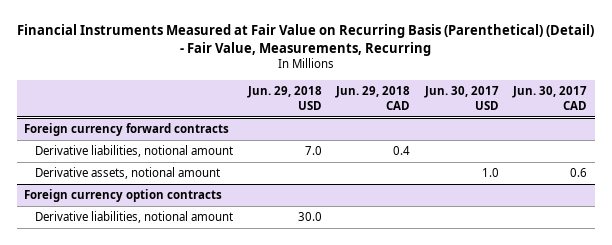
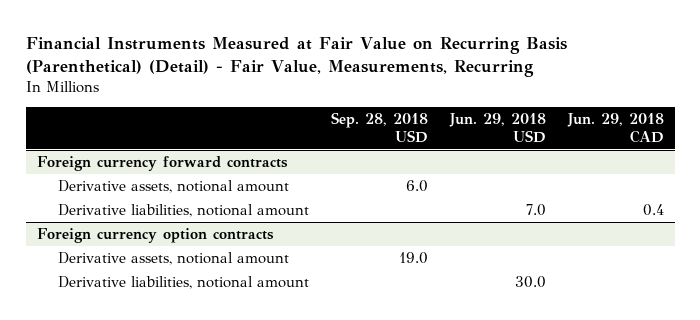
[423,86,499,110] Jun. 30, 2017 USD -> none
[512,86,588,110] Jun. 30, 2017 CAD -> none
none -> [331,111,429,143] Sep. 28, 2018 USD
[35,145,234,158] Derivative liabilities, notional amount -> [58,204,310,218] Derivative liabilities, notional amount
none -> [58,252,290,266] Derivative assets, notional amount

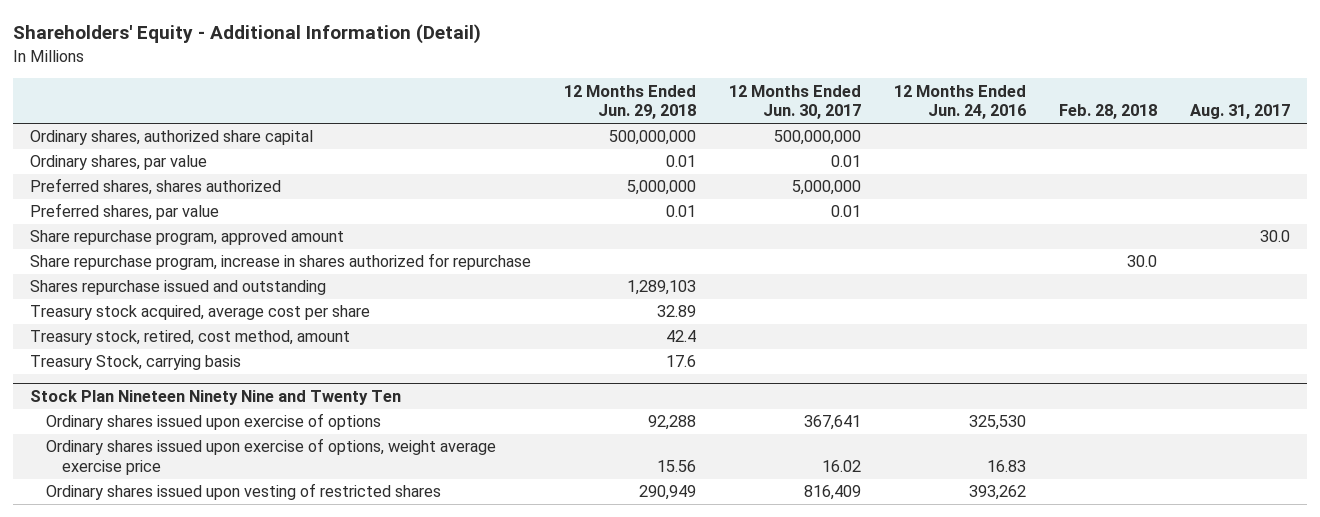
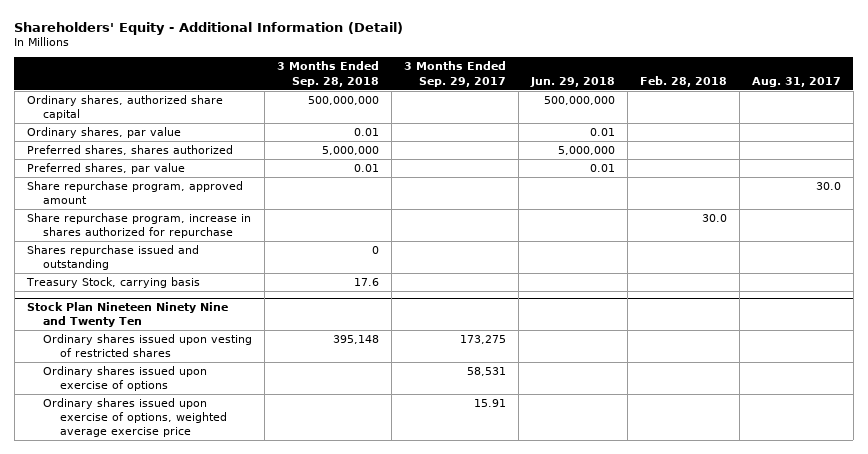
[564,84,697,120] 12 Months Ended Jun. 29, 2018 -> none
[729,84,862,120] 12 Months Ended Jun. 30, 2017 -> none
[894,84,1027,120] 12 Months Ended Jun. 24, 2016 -> none
none -> [277,61,380,87] 3 Months Ended Sep. 28, 2018
none -> [404,61,507,87] 3 Months Ended Sep. 29, 2017
none -> [529,76,615,87] Jun. 29, 2018
[29,305,370,321] Treasury stock acquired, average cost per share -> none
[29,330,350,346] Treasury stock, retired, cost method, amount -> none
[45,438,496,476] Ordinary shares issued upon exercise of options, weight average exercise price -> none
[45,413,381,431] Ordinary shares issued upon exercise of options -> [43,366,208,392] Ordinary shares issued upon exercise of options
none -> [43,398,227,438] Ordinary shares issued upon exercise of options, weighted average exercise price

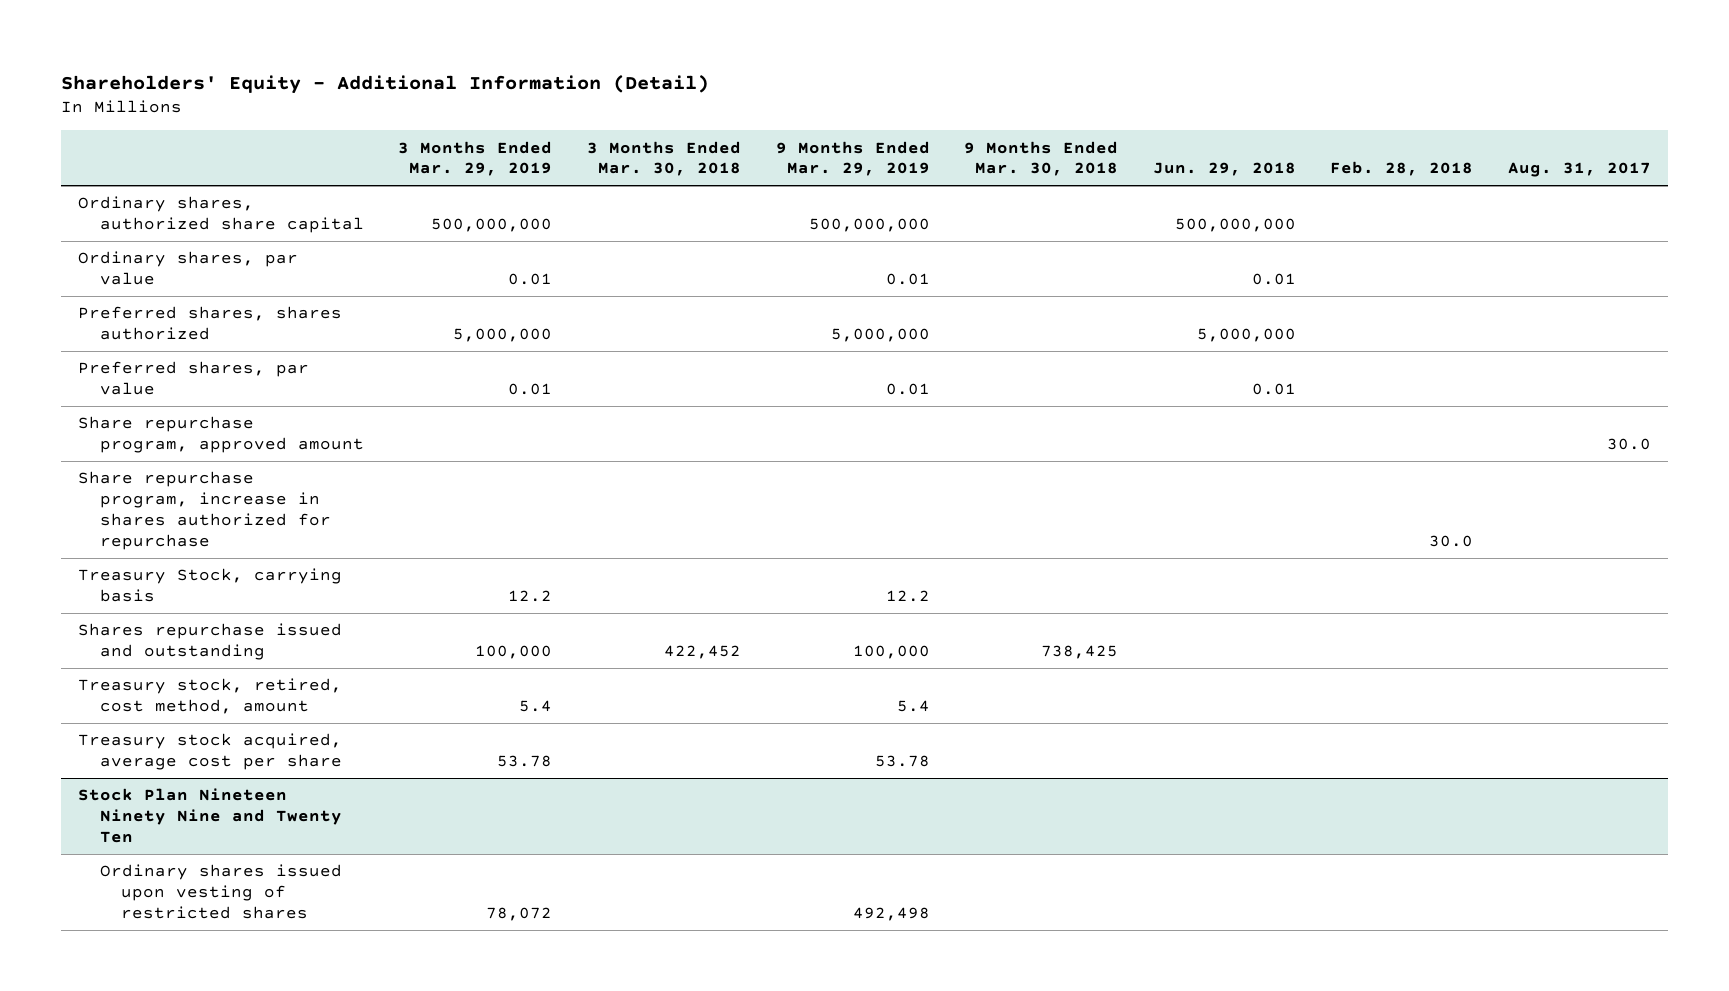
[277,61,380,87] 3 Months Ended Sep. 28, 2018 -> none
[404,61,507,87] 3 Months Ended Sep. 29, 2017 -> none
none -> [398,140,553,177] 3 Months Ended Mar. 29, 2019
none -> [586,140,741,177] 3 Months Ended Mar. 30, 2018
none -> [775,140,930,177] 9 Months Ended Mar. 29, 2019
none -> [964,140,1119,177] 9 Months Ended Mar. 30, 2018
[26,245,199,271] Shares repurchase issued and outstanding -> [78,623,343,661] Shares repurchase issued and outstanding
none -> [78,678,343,715] Treasury stock, retired, cost method, amount
none -> [78,733,343,771] Treasury stock acquired, average cost per share
[43,366,208,392] Ordinary shares issued upon exercise of options -> none
[43,398,227,438] Ordinary shares issued upon exercise of options, weighted average exercise price -> none

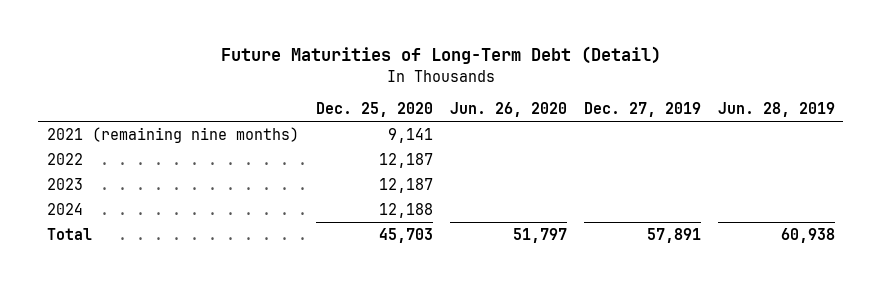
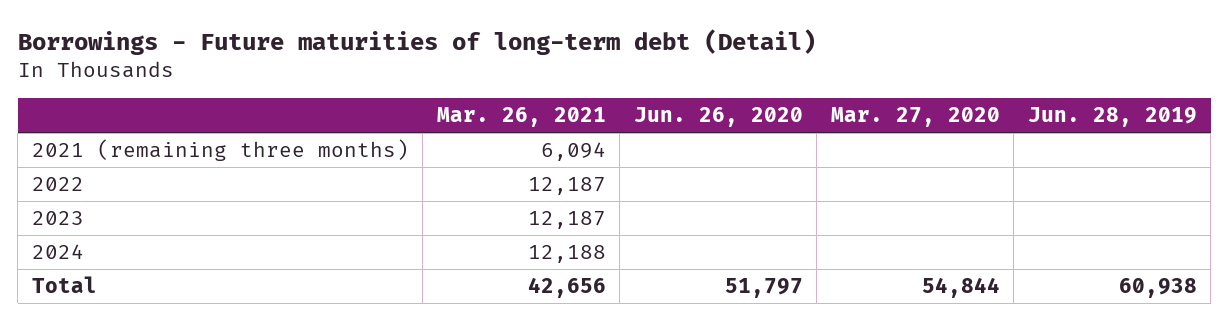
[220,46,661,65] Future Maturities of Long-Term Debt (Detail) -> [17,28,816,55] Borrowings - Future maturities of long-term debt (Detail)
[315,102,433,118] Dec. 25, 2020 -> none
[583,102,701,118] Dec. 27, 2019 -> none
none -> [436,107,606,128] Mar. 26, 2021
none -> [830,107,1000,128] Mar. 27, 2020
[46,126,299,143] 2021 (remaining nine months) -> [31,139,409,162] 2021 (remaining three months)

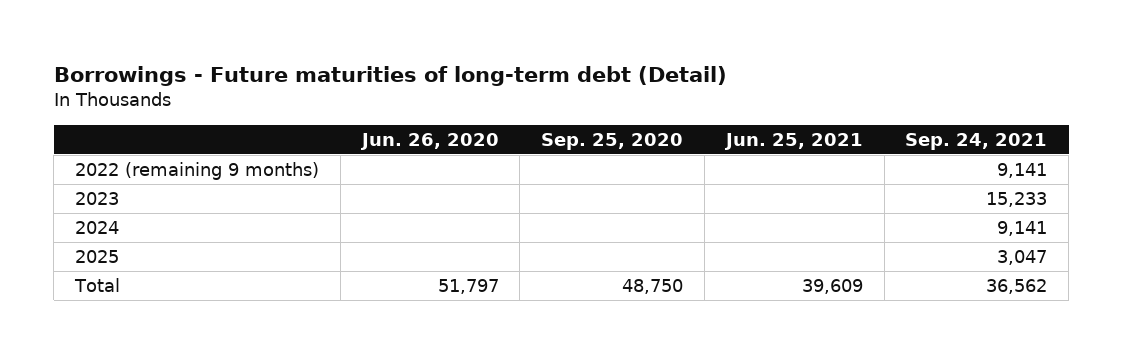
[436,107,606,128] Mar. 26, 2021 -> none
[830,107,1000,128] Mar. 27, 2020 -> none
[1027,107,1197,128] Jun. 28, 2019 -> none
none -> [541,132,684,150] Sep. 25, 2020
none -> [723,132,863,150] Jun. 25, 2021
none -> [905,132,1048,150] Sep. 24, 2021
[31,177,84,192] 2022 -> none
[31,139,409,162] 2021 (remaining three months) -> [75,162,320,181] 2022 (remaining 9 months)
none -> [75,250,120,264] 2025

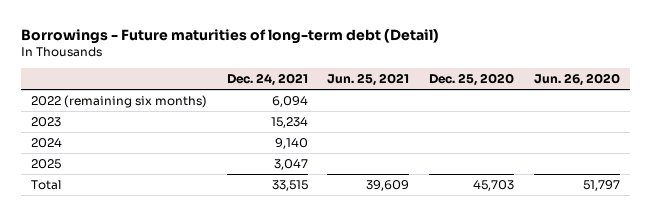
[541,132,684,150] Sep. 25, 2020 -> none
[905,132,1048,150] Sep. 24, 2021 -> none
none -> [226,73,308,87] Dec. 24, 2021
none -> [429,73,515,87] Dec. 25, 2020
[75,162,320,181] 2022 (remaining 9 months) -> [30,94,207,108] 2022 (remaining six months)

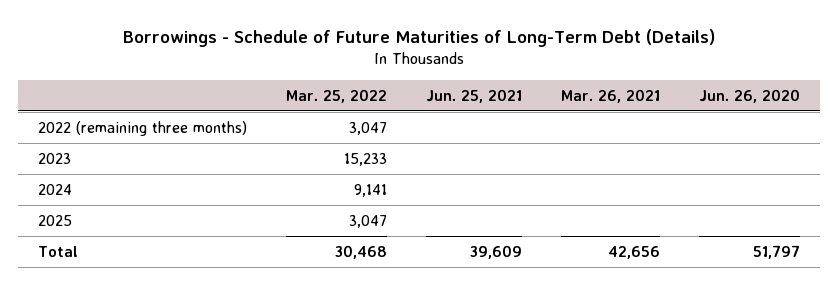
[20,28,439,44] Borrowings - Future maturities of long-term debt (Detail) -> [122,28,715,47] Borrowings - Schedule of Future Maturities of Long-Term Debt (Details)
[226,73,308,87] Dec. 24, 2021 -> none
[429,73,515,87] Dec. 25, 2020 -> none
none -> [285,88,387,103] Mar. 25, 2022
none -> [560,88,660,103] Mar. 26, 2021
[30,94,207,108] 2022 (remaining six months) -> [37,120,247,136] 2022 (remaining three months)

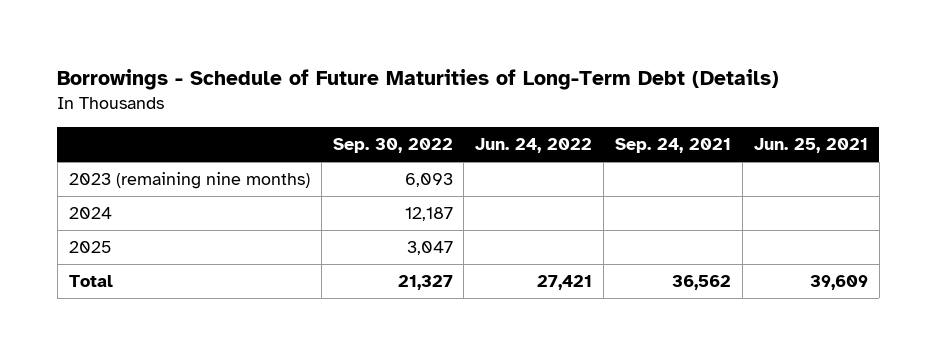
[285,88,387,103] Mar. 25, 2022 -> none
[560,88,660,103] Mar. 26, 2021 -> none
[699,88,801,103] Jun. 26, 2020 -> none
none -> [332,138,453,154] Sep. 30, 2022
none -> [475,138,593,154] Jun. 24, 2022
none -> [615,138,732,154] Sep. 24, 2021
[37,152,71,164] 2023 -> none
[37,120,247,136] 2022 (remaining three months) -> [68,172,310,190] 2023 (remaining nine months)

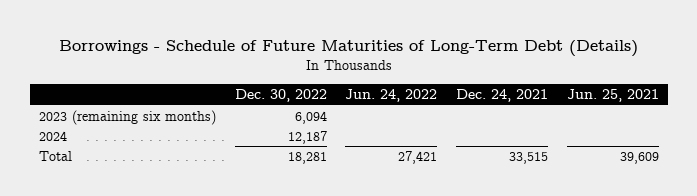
[332,138,453,154] Sep. 30, 2022 -> none
[615,138,732,154] Sep. 24, 2021 -> none
none -> [234,89,327,103] Dec. 30, 2022
none -> [455,89,548,103] Dec. 24, 2021
[68,172,310,190] 2023 (remaining nine months) -> [38,110,216,126] 2023 (remaining six months)
[68,241,112,254] 2025 -> none

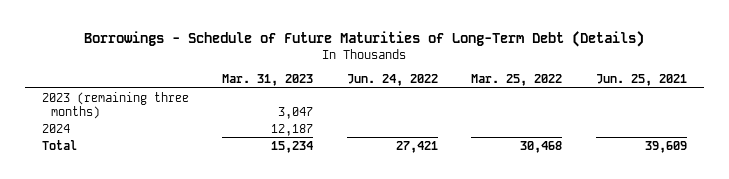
[234,89,327,103] Dec. 30, 2022 -> none
[455,89,548,103] Dec. 24, 2021 -> none
none -> [222,74,314,87] Mar. 31, 2023
none -> [471,74,563,87] Mar. 25, 2022
[38,110,216,126] 2023 (remaining six months) -> [41,91,189,119] 2023 (remaining three months)

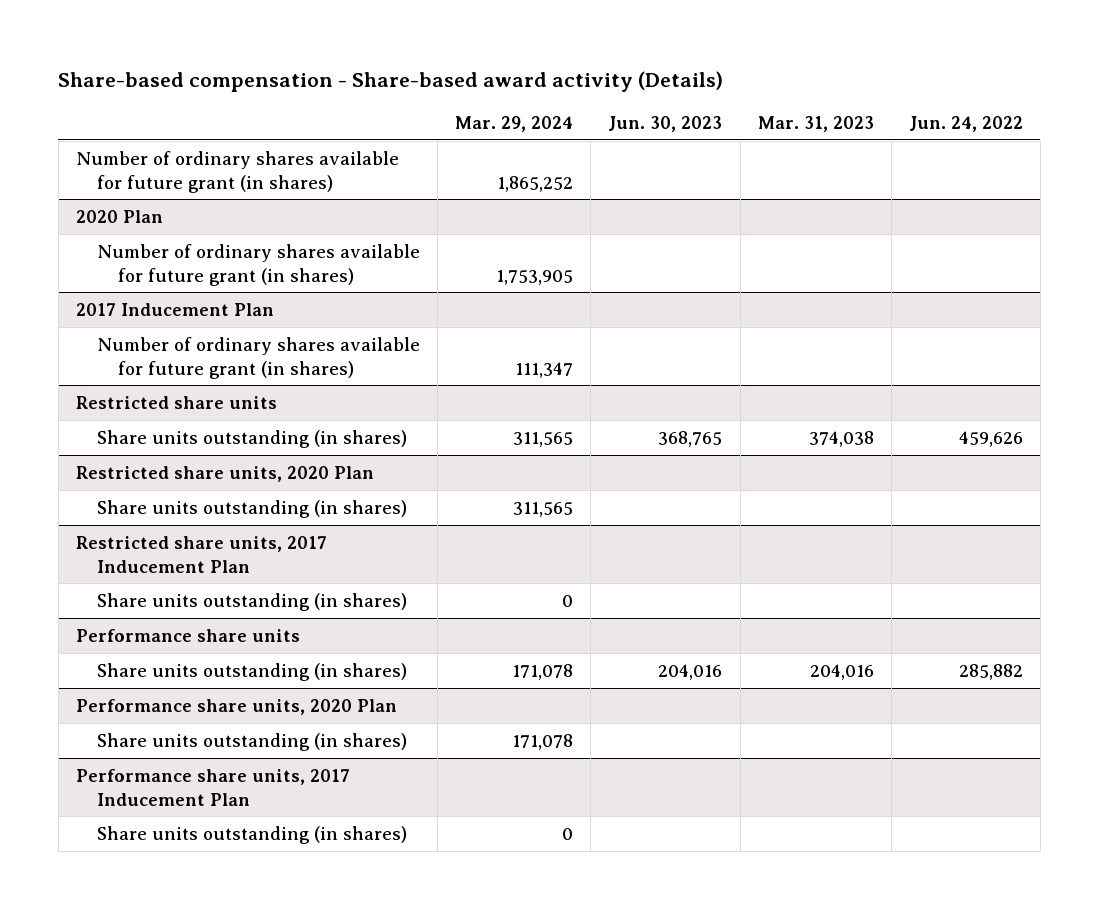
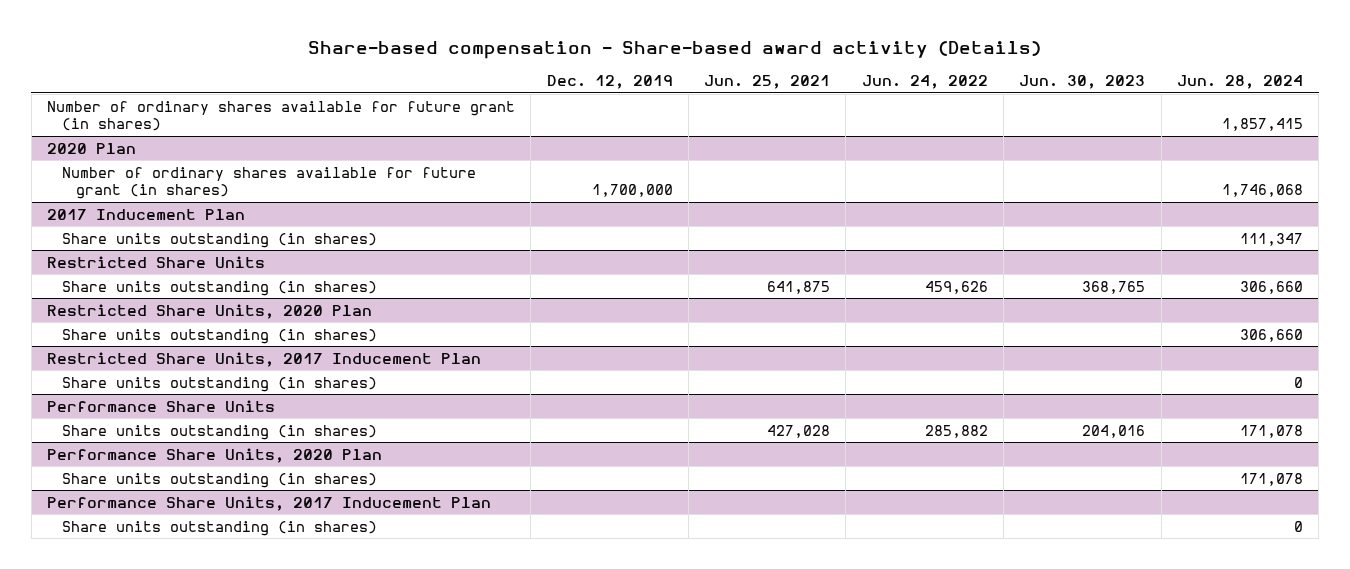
[455,115,574,132] Mar. 29, 2024 -> none
[757,115,874,132] Mar. 31, 2023 -> none
none -> [546,75,673,90] Dec. 12, 2019
none -> [704,75,831,90] Jun. 25, 2021
none -> [1176,75,1303,90] Jun. 28, 2024
[97,336,421,379] Number of ordinary shares available for future grant (in shares) -> none
none -> [61,232,377,248] Share units outstanding (in shares)
[75,395,277,409] Restricted share units -> [47,255,266,268] Restricted Share Units
[75,465,374,482] Restricted share units, 2020 Plan -> [47,303,373,319] Restricted Share Units, 2020 Plan
[75,535,327,573] Restricted share units, 2017 Inducement Plan -> [47,351,482,367] Restricted Share Units, 2017 Inducement Plan
[75,628,300,642] Performance share units -> [47,399,276,412] Performance Share Units
[75,698,397,715] Performance share units, 2020 Plan -> [47,447,383,463] Performance Share Units, 2020 Plan
[75,768,350,806] Performance share units, 2017 Inducement Plan -> [47,495,492,511] Performance Share Units, 2017 Inducement Plan

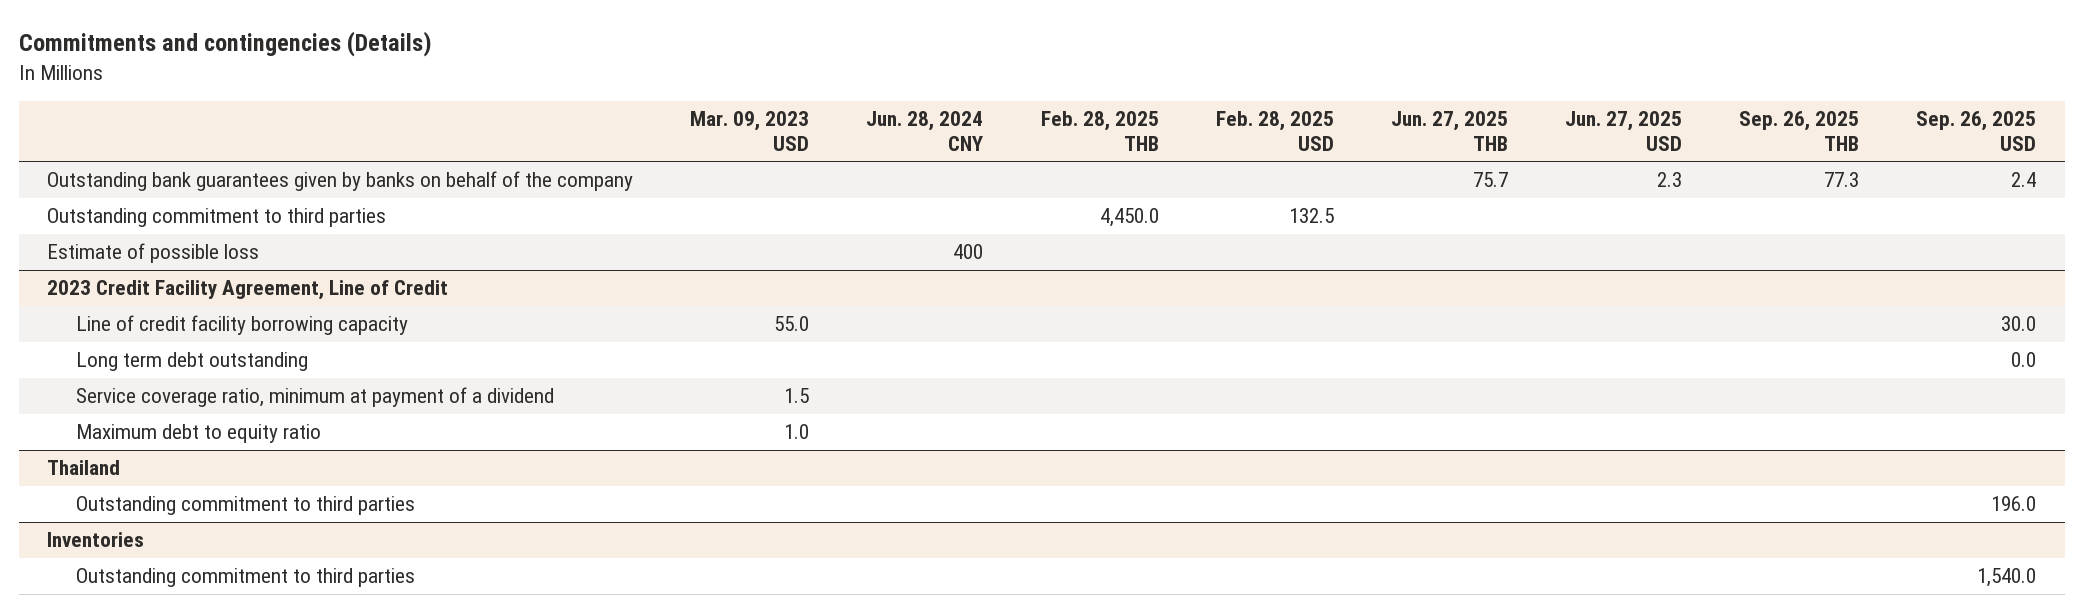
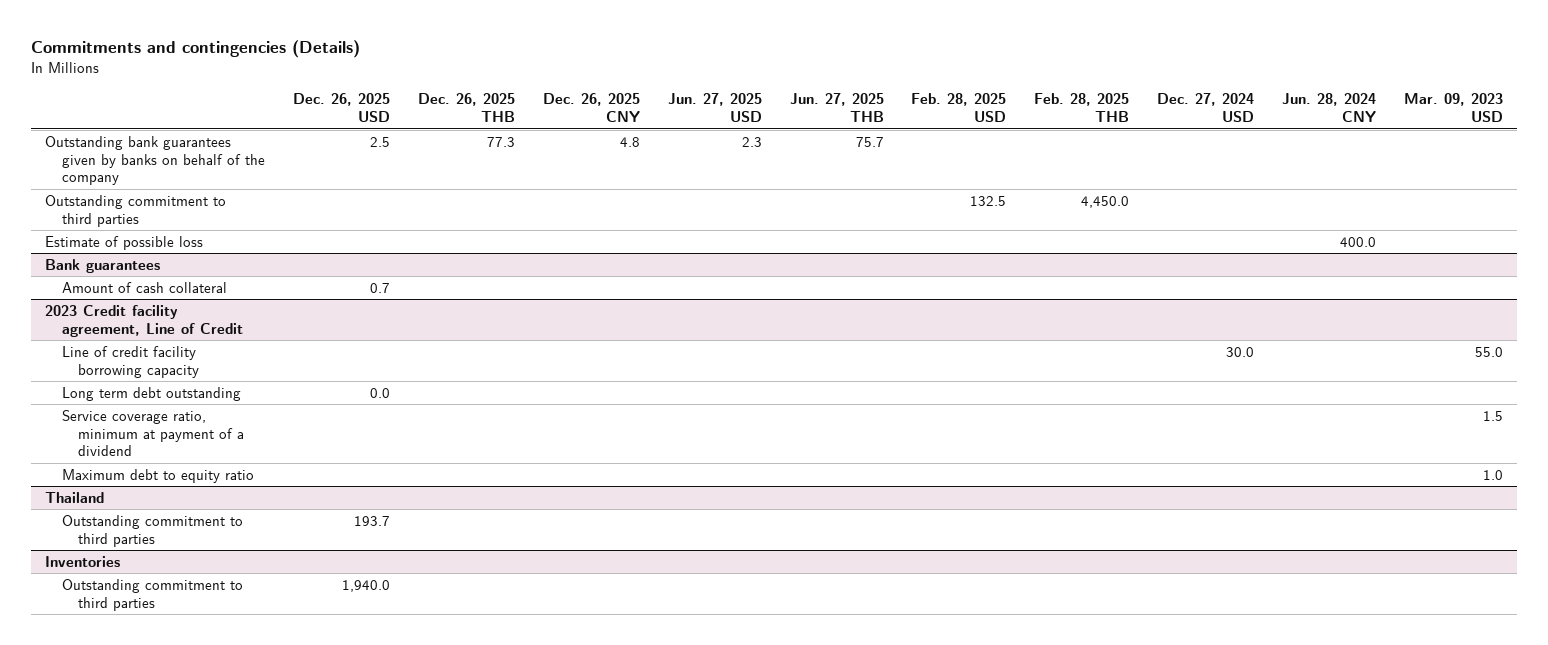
[1738,110,1859,151] Sep. 26, 2025 THB -> none
[1915,110,2036,151] Sep. 26, 2025 USD -> none
none -> [292,93,390,123] Dec. 26, 2025 USD
none -> [417,93,515,123] Dec. 26, 2025 THB
none -> [542,93,640,123] Dec. 26, 2025 CNY
none -> [1157,93,1255,123] Dec. 27, 2024 USD
[953,244,984,260] 400 -> [1340,236,1377,247] 400.0
none -> [45,258,161,273] Bank guarantees
none -> [61,281,227,293] Amount of cash collateral
[47,280,449,301] 2023 Credit Facility Agreement, Line of Credit -> [45,304,243,337] 2023 Credit facility agreement, Line of Credit

